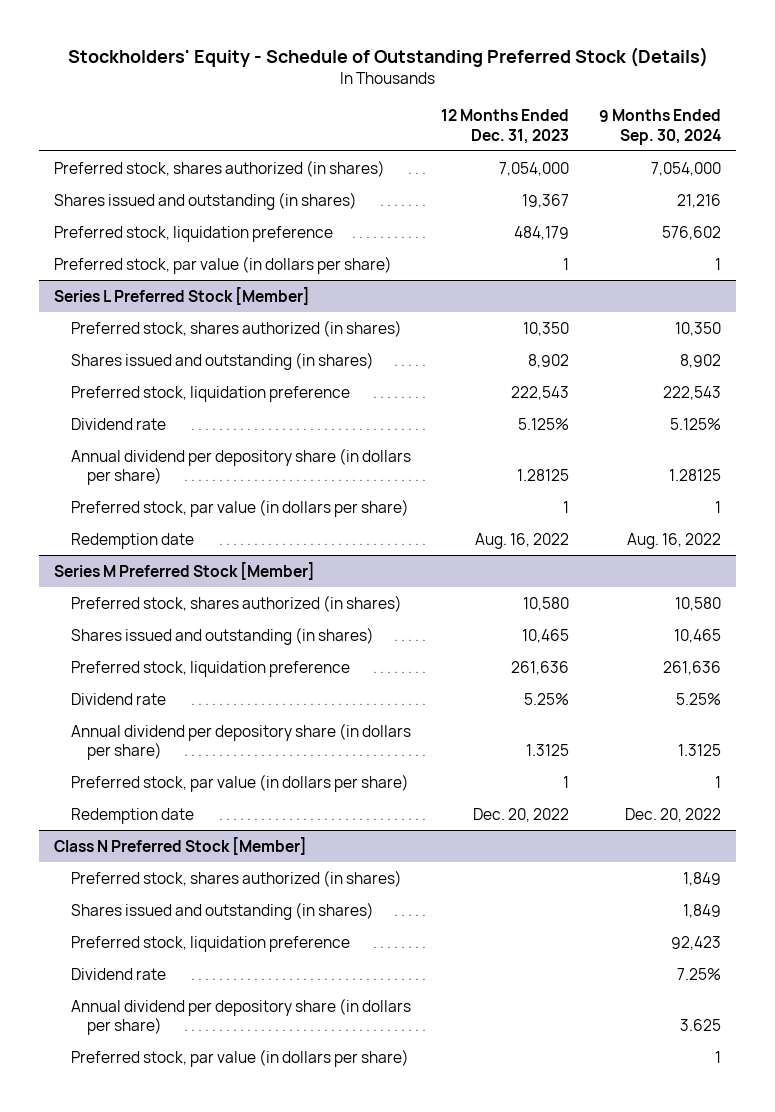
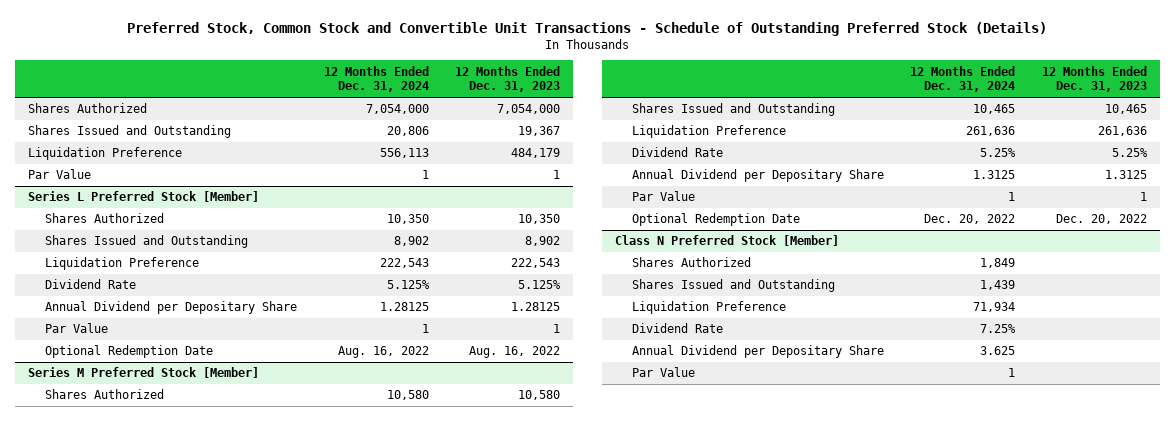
[67,47,708,68] Stockholders' Equity - Schedule of Outstanding Preferred Stock (Details) -> [127,22,1048,37] Preferred Stock, Common Stock and Convertible Unit Transactions - Schedule of Outstanding Preferred Stock (Details)
[599,109,722,145] 9 Months Ended Sep. 30, 2024 -> none
none -> [323,65,429,93] 12 Months Ended Dec. 31, 2024
[54,159,386,177] Preferred stock, shares authorized (in shares) -> [28,103,148,114] Shares Authorized
[54,191,358,210] Shares issued and outstanding (in shares) -> [28,125,232,139] Shares Issued and Outstanding
[54,225,334,242] Preferred stock, liquidation preference -> [28,147,183,161] Liquidation Preference
[54,255,393,274] Preferred stock, par value (in dollars per share) -> [28,169,92,180] Par Value
[70,319,402,337] Preferred stock, shares authorized (in shares) -> [45,213,165,224] Shares Authorized
[70,351,374,370] Shares issued and outstanding (in shares) -> [45,235,249,249] Shares Issued and Outstanding
[70,385,350,402] Preferred stock, liquidation preference -> [45,257,200,271] Liquidation Preference
[70,417,166,430] Dividend rate -> [45,279,137,290] Dividend Rate
[70,447,411,486] Annual dividend per depository share (in dollars per share) -> [45,301,298,315] Annual Dividend per Depositary Share
[70,498,409,517] Preferred stock, par value (in dollars per share) -> [45,323,109,334] Par Value
[70,532,194,549] Redemption date -> [45,345,214,359] Optional Redemption Date
[70,594,402,612] Preferred stock, shares authorized (in shares) -> [45,389,165,400] Shares Authorized
[70,626,374,645] Shares issued and outstanding (in shares) -> [632,103,836,117] Shares Issued and Outstanding
[70,660,350,677] Preferred stock, liquidation preference -> [632,125,787,139] Liquidation Preference
[70,692,166,705] Dividend rate -> [632,147,724,158] Dividend Rate
[70,722,411,761] Annual dividend per depository share (in dollars per share) -> [632,169,885,183] Annual Dividend per Depositary Share
[70,773,409,792] Preferred stock, par value (in dollars per share) -> [632,191,696,202] Par Value
[70,807,194,824] Redemption date -> [632,213,801,227] Optional Redemption Date
[70,869,402,887] Preferred stock, shares authorized (in shares) -> [632,257,752,268] Shares Authorized
[70,901,374,920] Shares issued and outstanding (in shares) -> [632,279,836,293] Shares Issued and Outstanding
[70,935,350,952] Preferred stock, liquidation preference -> [632,301,787,315] Liquidation Preference
[70,967,166,980] Dividend rate -> [632,323,724,334] Dividend Rate
[70,997,411,1036] Annual dividend per depository share (in dollars per share) -> [632,345,885,359] Annual Dividend per Depositary Share
[70,1048,409,1067] Preferred stock, par value (in dollars per share) -> [632,367,696,378] Par Value

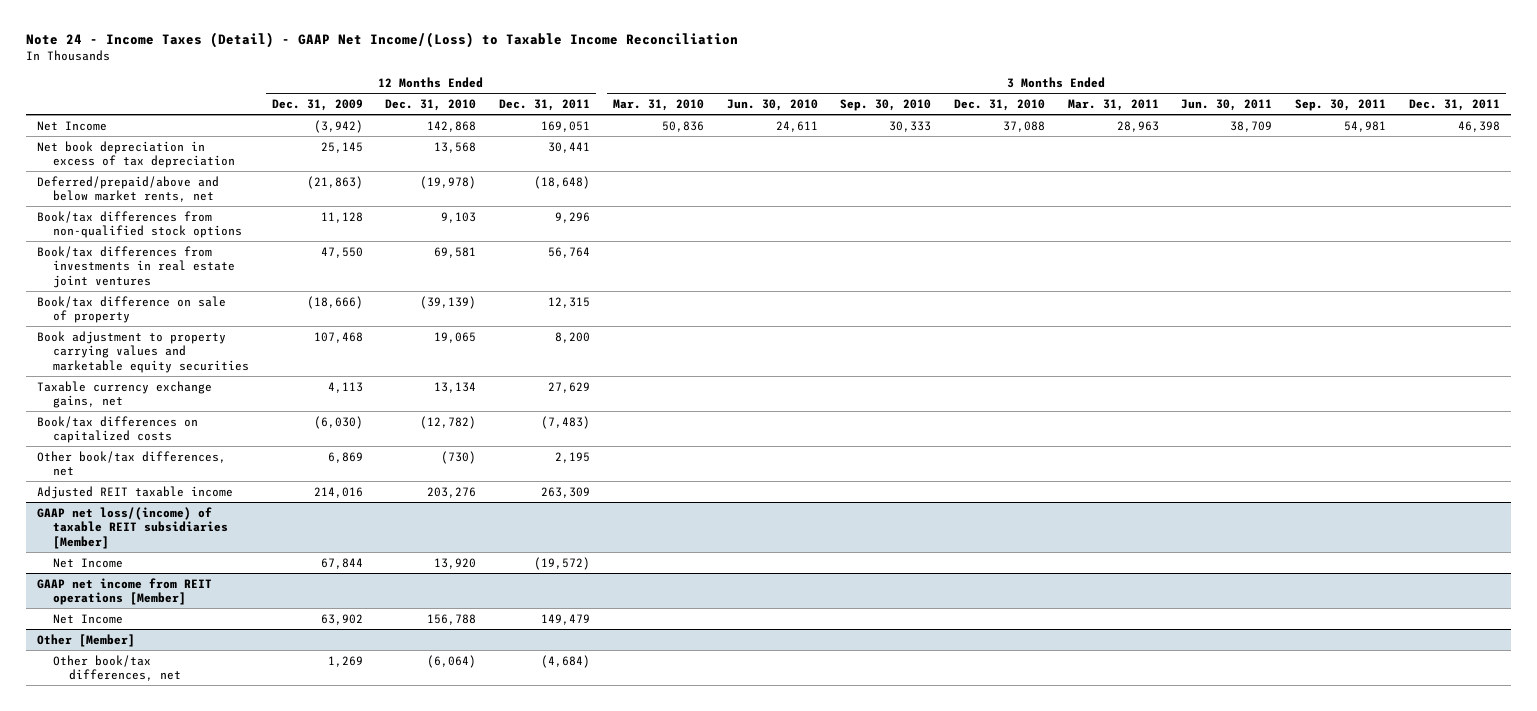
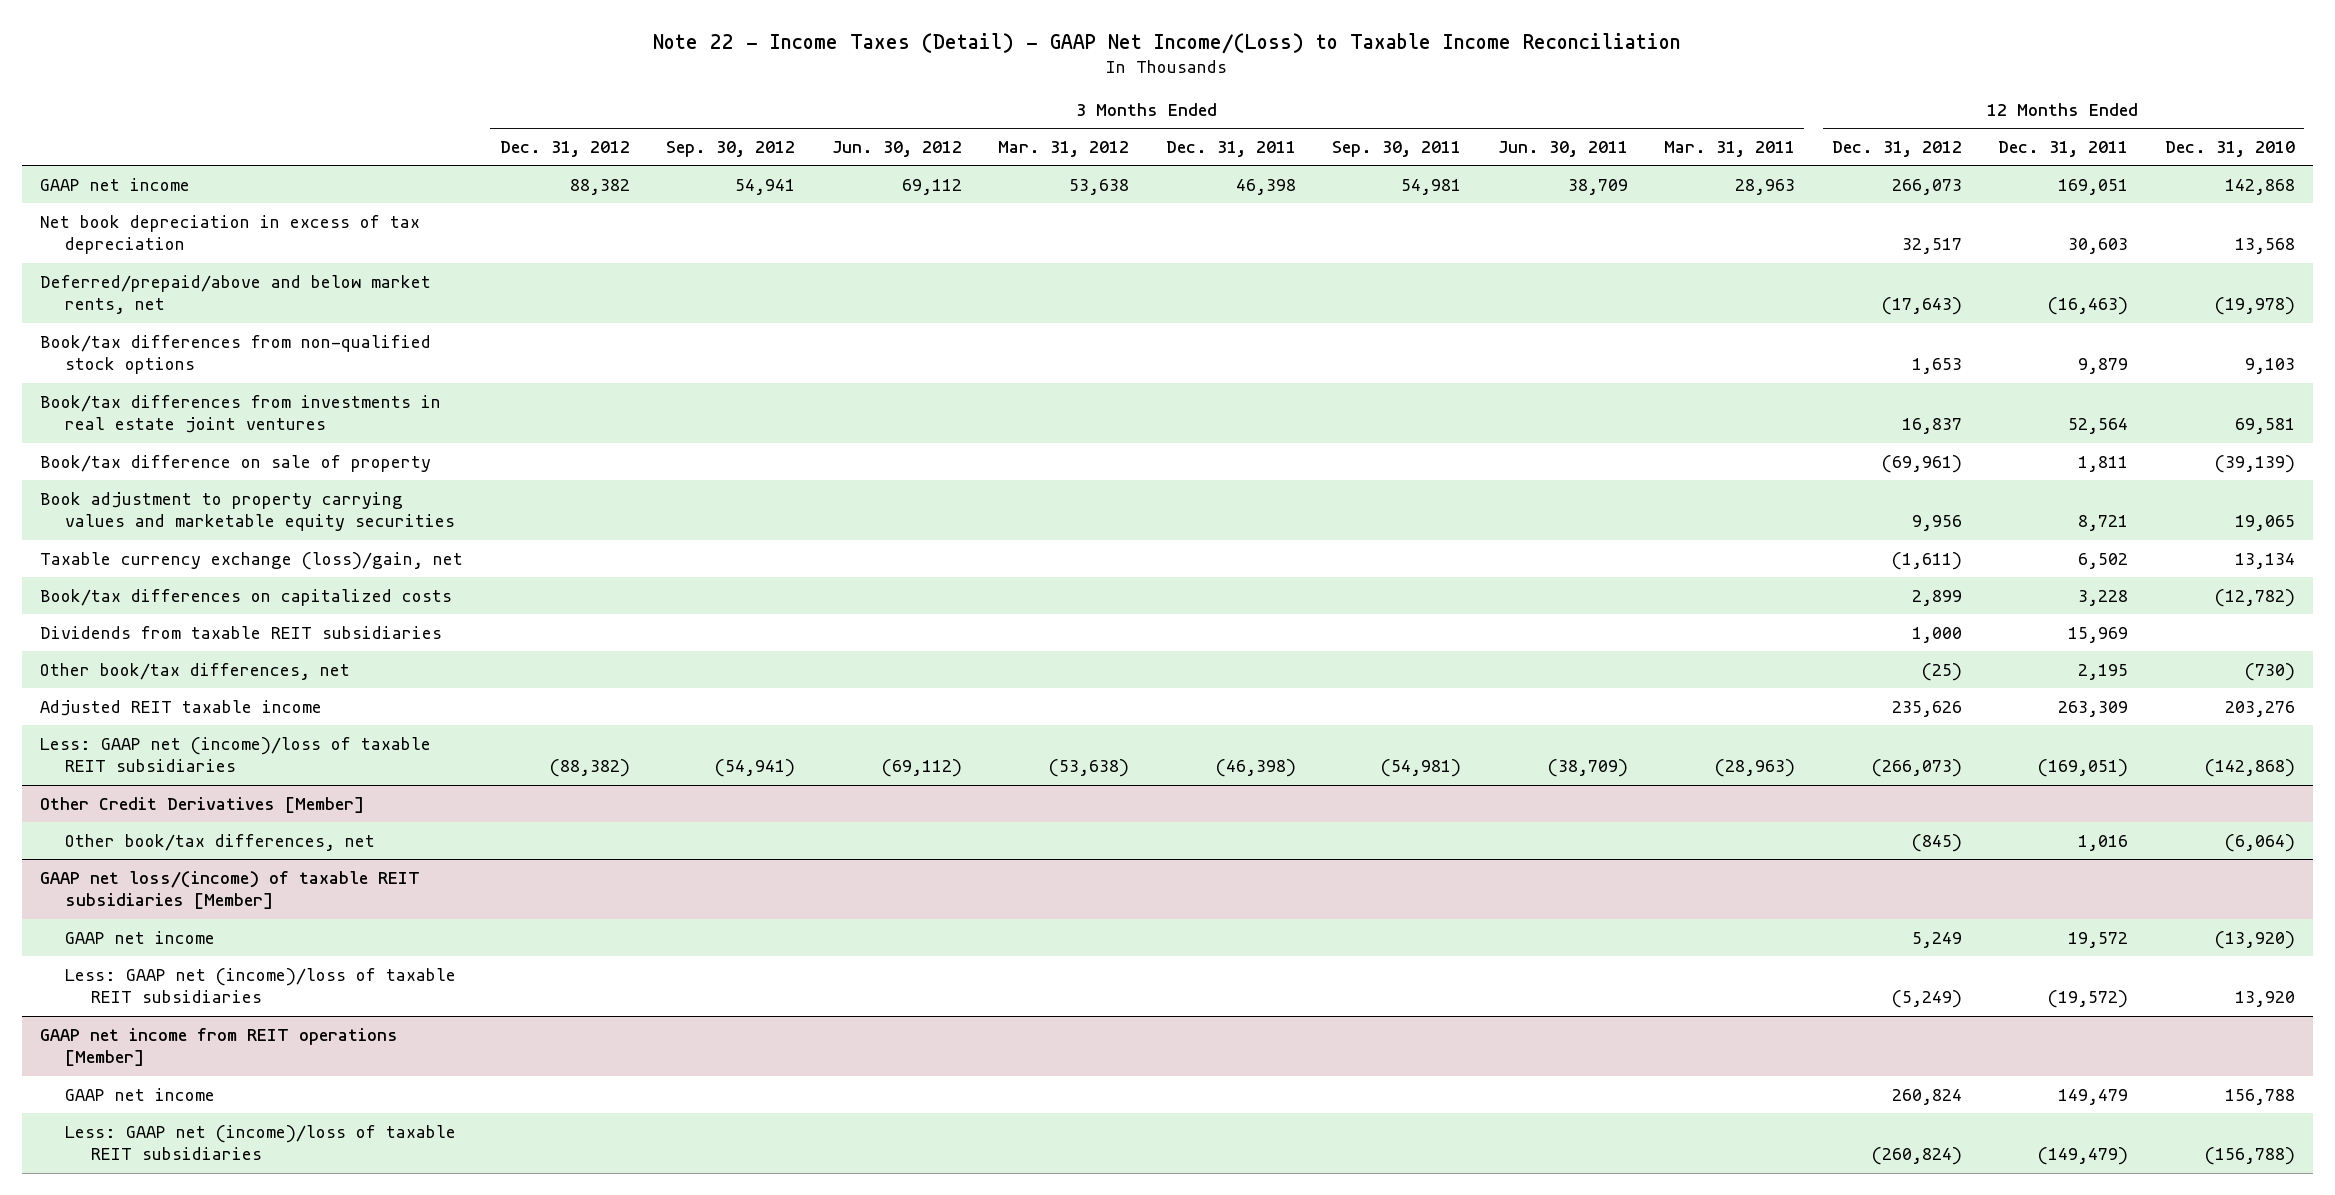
[25,32,738,49] Note 24 - Income Taxes (Detail) - GAAP Net Income/(Loss) to Taxable Income Reconciliation -> [653,33,1682,55] Note 22 - Income Taxes (Detail) - GAAP Net Income/(Loss) to Taxable Income Reconciliation
[271,98,363,111] Dec. 31, 2009 -> none
[612,98,704,111] Mar. 31, 2010 -> none
[726,98,818,111] Jun. 30, 2010 -> none
[840,98,932,111] Sep. 30, 2010 -> none
[954,98,1046,111] Dec. 31, 2010 -> none
none -> [499,140,630,157] Dec. 31, 2012
none -> [666,140,796,157] Sep. 30, 2012
none -> [831,140,962,157] Jun. 30, 2012
none -> [998,140,1130,157] Mar. 31, 2012
none -> [1831,140,1962,157] Dec. 31, 2012
[37,120,108,131] Net Income -> [40,177,191,191] GAAP net income
[548,141,591,153] 30,441 -> [2068,238,2129,255] 30,603
[534,175,591,189] (18,648) -> [2048,297,2129,316] (16,463)
[555,211,591,223] 9,296 -> [2078,358,2129,375] 9,879
[548,246,591,258] 56,764 -> [2068,418,2129,435] 52,564
[548,296,591,308] 12,315 -> [2078,455,2129,472] 1,811
[555,331,591,343] 8,200 -> [2078,515,2129,532] 8,721
[37,380,213,409] Taxable currency exchange gains, net -> [40,551,464,570] Taxable currency exchange (loss)/gain, net
[548,381,591,393] 27,629 -> [2078,552,2129,569] 6,502
[541,415,591,429] (7,483) -> [2078,589,2129,606] 3,228
none -> [40,625,443,639] Dividends from taxable REIT subsidiaries
none -> [40,736,432,773] Less: GAAP net (income)/loss of taxable REIT subsidiaries
none -> [40,796,365,813] Other Credit Derivatives [Member]
none -> [65,833,376,851] Other book/tax differences, net
[52,557,123,568] Net Income -> [65,930,216,944] GAAP net income
[434,557,477,569] 13,920 -> [2214,930,2295,949] (13,920)
[534,556,591,570] (19,572) -> [2068,931,2129,948] 19,572
none -> [65,967,457,1004] Less: GAAP net (income)/loss of taxable REIT subsidiaries
[37,633,136,647] Other [Member] -> none
[52,654,181,682] Other book/tax differences, net -> none
[52,613,123,624] Net Income -> [65,1087,216,1101] GAAP net income
none -> [65,1124,457,1161] Less: GAAP net (income)/loss of taxable REIT subsidiaries

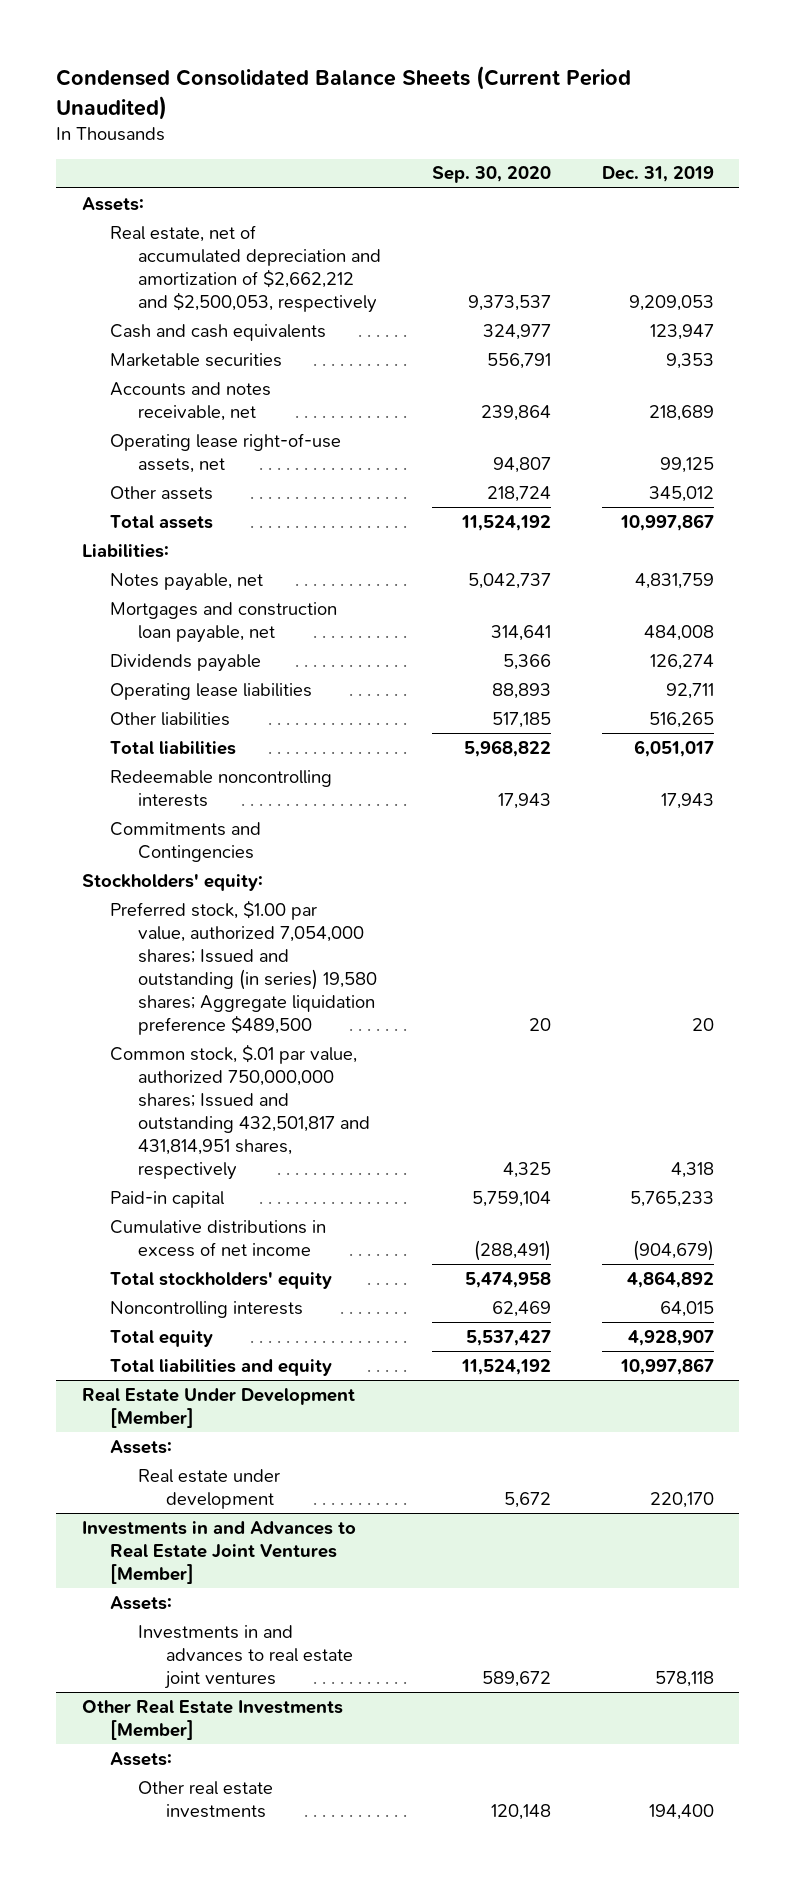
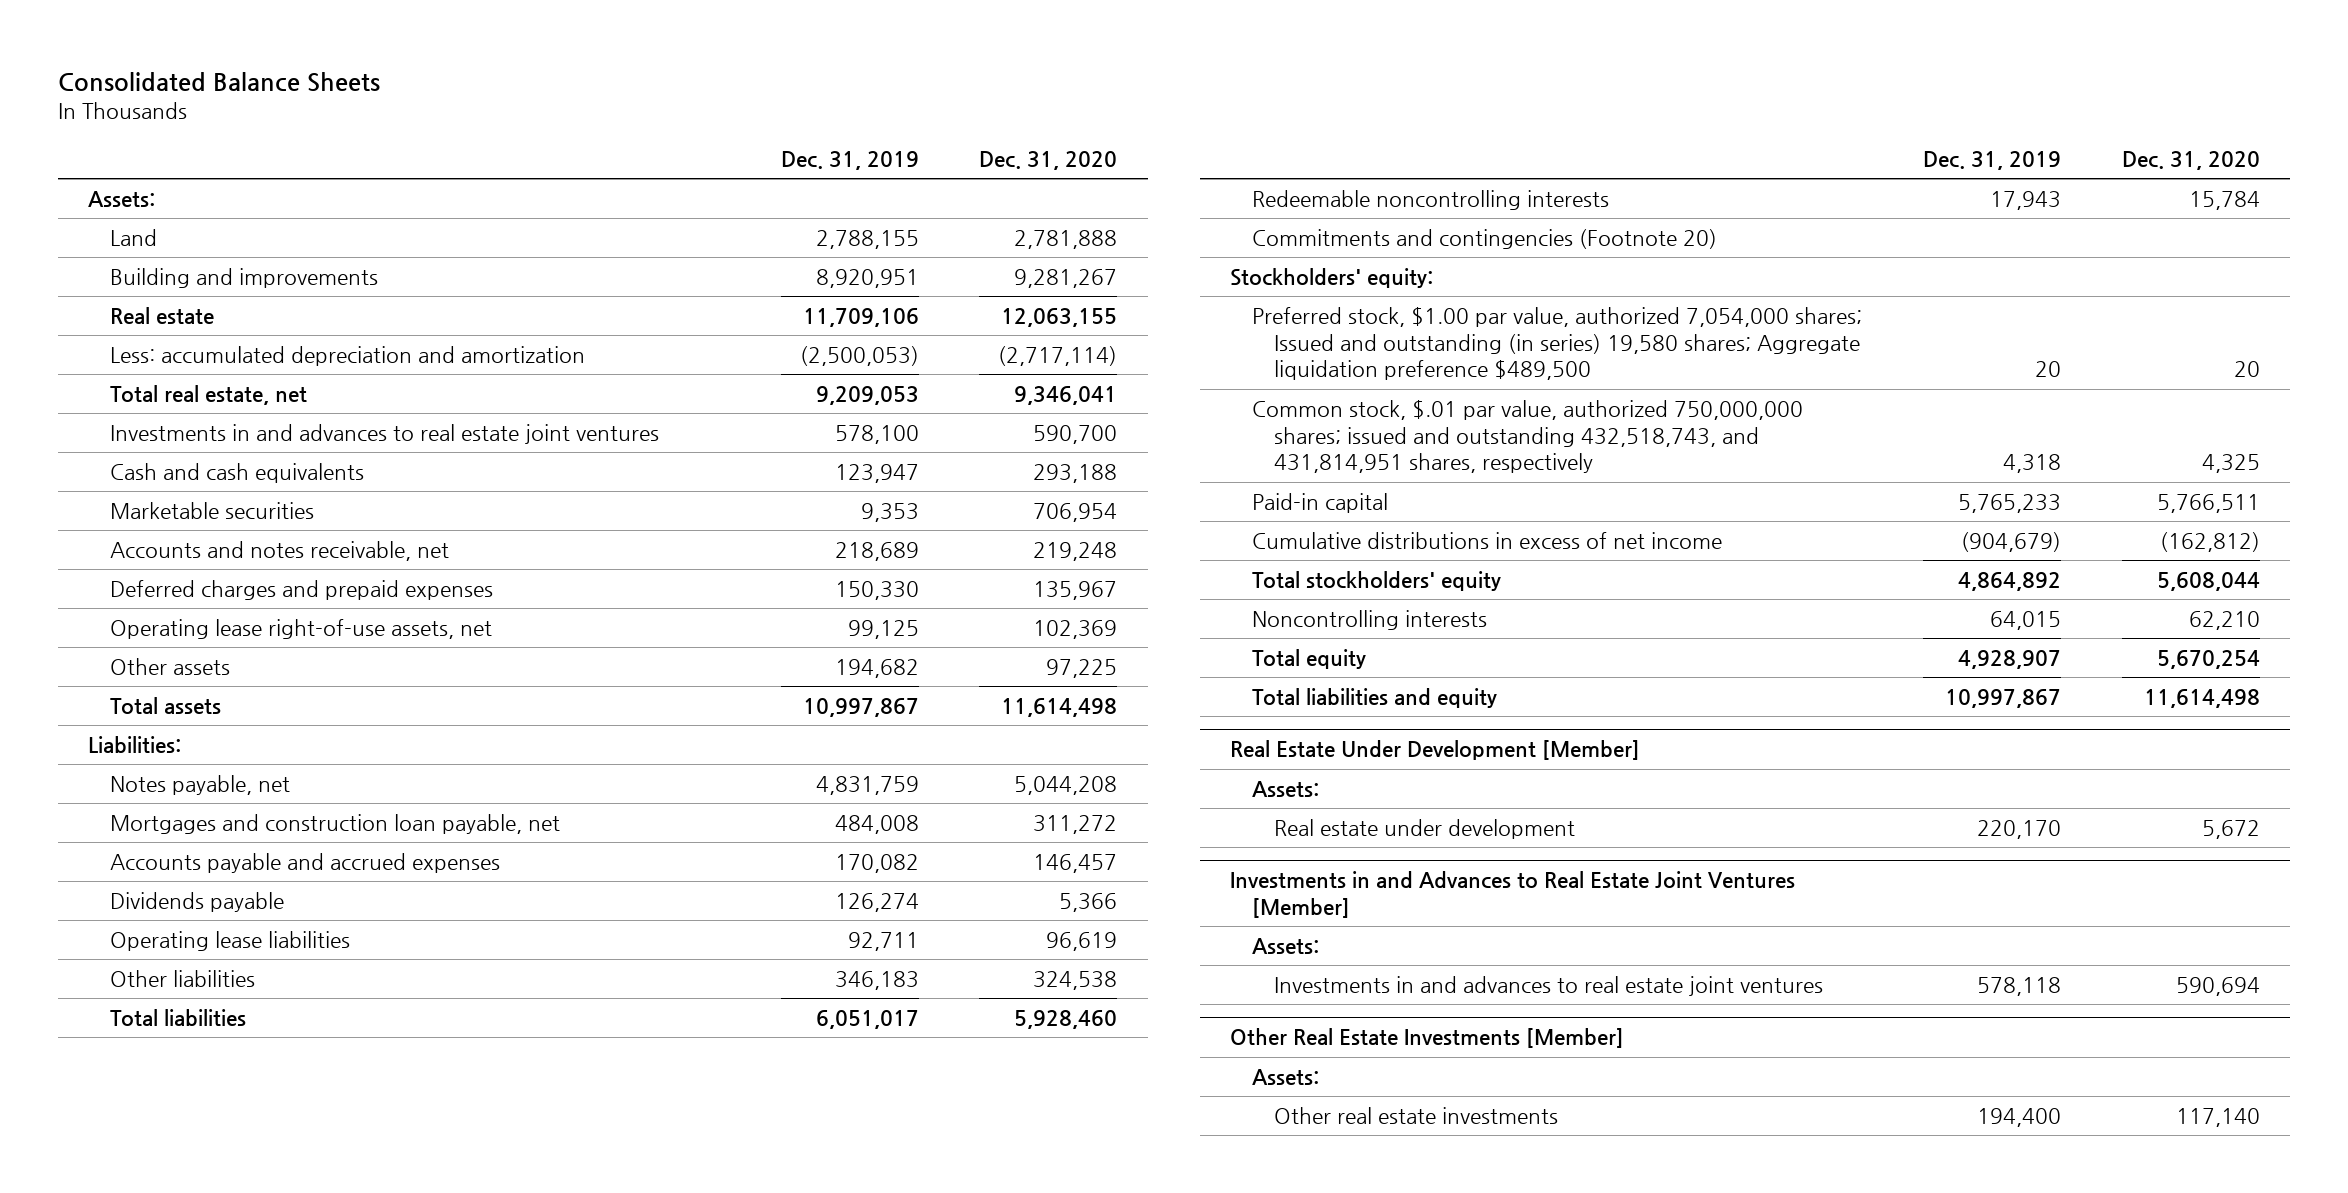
[56,66,632,120] Condensed Consolidated Balance Sheets (Current Period Unaudited) -> [57,71,380,92] Consolidated Balance Sheets
[431,166,551,184] Sep. 30, 2020 -> none
none -> [979,150,1118,170] Dec. 31, 2020
none -> [109,228,157,246] Land
none -> [109,267,378,288] Building and improvements
none -> [109,306,214,324] Real estate
none -> [109,345,585,366] Less: accumulated depreciation and amortization
[109,224,382,314] Real estate, net of accumulated depreciation and amortization of $2,662,212 and $2,500,053, respectively -> [109,384,307,405] Total real estate, net
none -> [109,423,659,444] Investments in and advances to real estate joint ventures
none -> [109,579,493,600] Deferred charges and prepaid expenses
[648,485,714,502] 345,012 -> [834,658,919,678] 194,682
none -> [109,852,500,873] Accounts payable and accrued expenses
[648,711,714,728] 516,265 -> [834,970,919,990] 346,183
[109,821,261,862] Commitments and Contingencies -> [1251,228,1717,249] Commitments and contingencies (Footnote 20)
[109,1043,371,1181] Common stock, $.01 par value, authorized 750,000,000 shares; Issued and outstanding 432,501,817 and 431,814,951 shares, respectively -> [1251,399,1803,474] Common stock, $.01 par value, authorized 750,000,000 shares; issued and outstanding 432,518,743, and 431,814,951 shares, respectively

